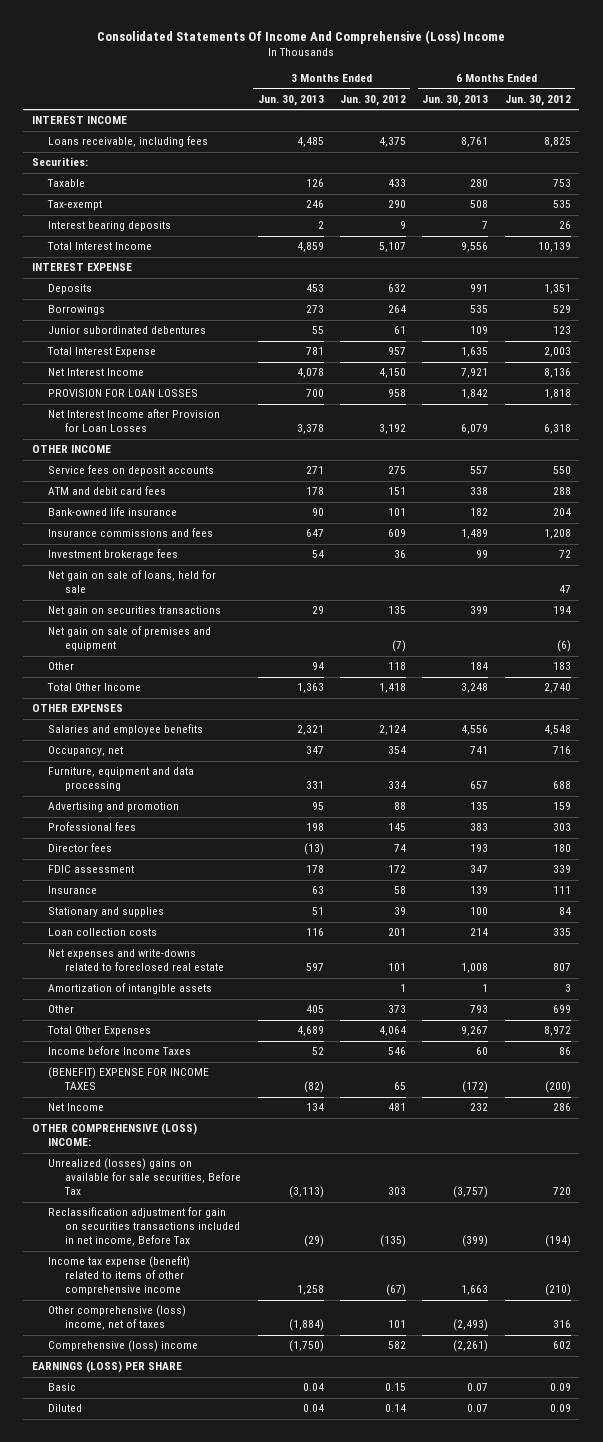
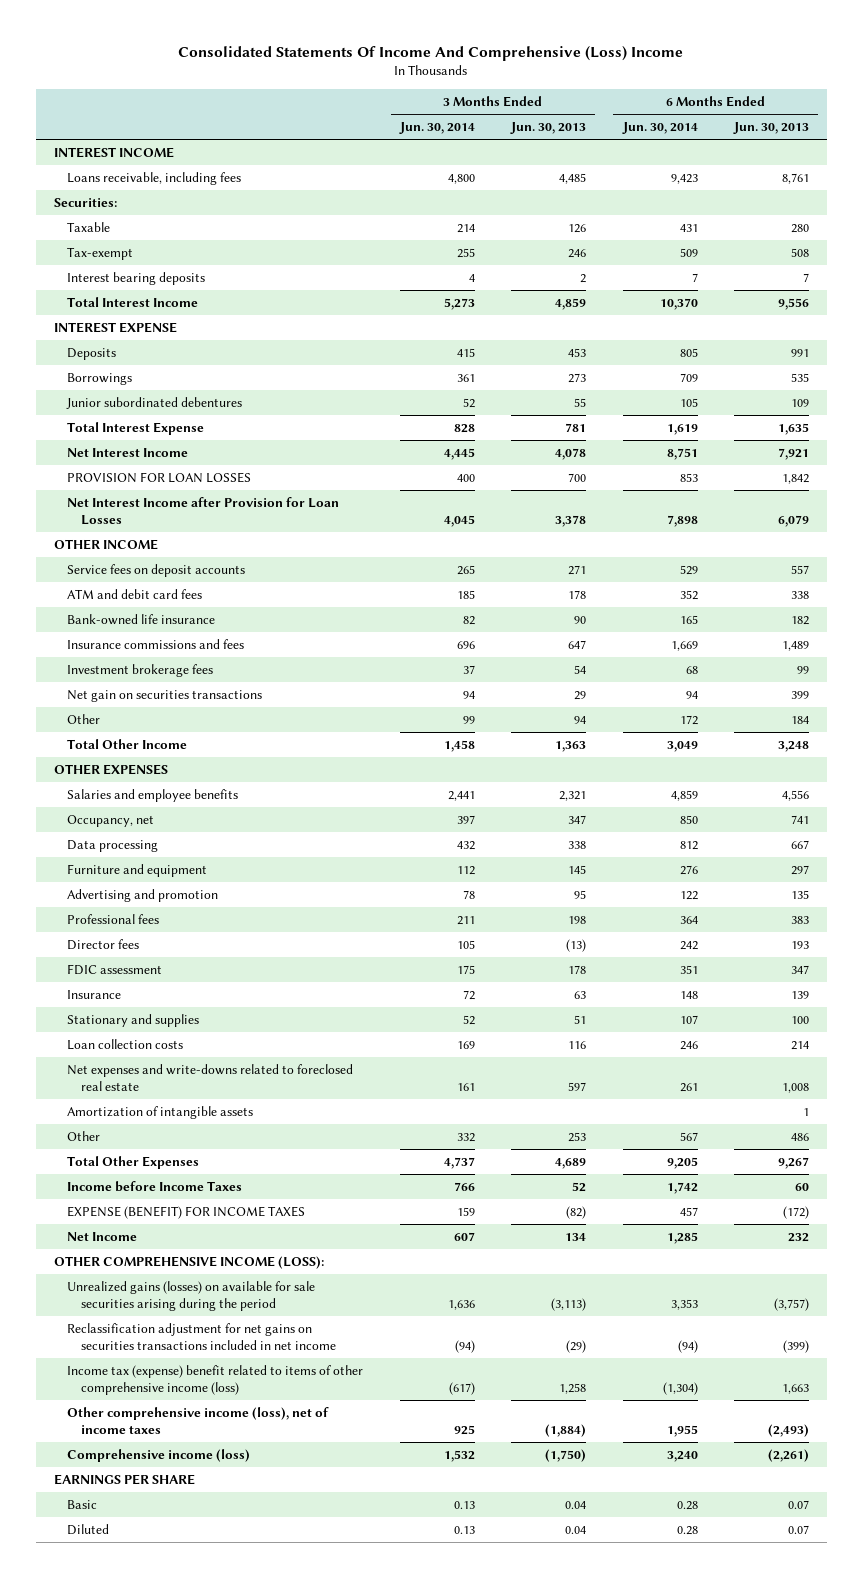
[340,95,407,107] Jun. 30, 2012 -> none
[504,95,571,107] Jun. 30, 2012 -> none
none -> [398,122,475,135] Jun. 30, 2014
none -> [621,122,698,135] Jun. 30, 2014
[48,570,217,594] Net gain on sale of loans, held for sale -> none
[48,626,212,652] Net gain on sale of premises and equipment -> none
none -> [67,840,159,853] Data processing
[48,767,195,792] Furniture, equipment and data processing -> [67,864,208,878] Furniture and equipment
[305,781,324,790] 331 -> [568,865,587,875] 145
[470,781,489,790] 657 -> [790,865,809,876] 297
[305,1005,324,1014] 405 -> [568,1132,587,1143] 253
[470,1005,489,1014] 793 -> [790,1133,809,1142] 486
[48,1067,210,1091] (BENEFIT) EXPENSE FOR INCOME TAXES -> [67,1206,306,1220] EXPENSE (BENEFIT) FOR INCOME TAXES
[31,1123,197,1147] OTHER COMPREHENSIVE (LOSS) INCOME: -> [53,1256,324,1270] OTHER COMPREHENSIVE INCOME (LOSS):
[48,1158,242,1196] Unrealized (losses) gains on available for sale securities, Before Tax -> [67,1281,316,1312] Unrealized gains (losses) on available for sale securities arising during the period
[48,1207,241,1247] Reclassification adjustment for gain on securities transactions included in net income, Before Tax -> [67,1323,337,1351] Reclassification adjustment for net gains on securities transactions included in net income
[48,1256,191,1296] Income tax expense (benefit) related to items of other comprehensive income -> [67,1365,364,1396] Income tax (expense) benefit related to items of other comprehensive income (loss)
[48,1305,187,1331] Other comprehensive (loss) income, net of taxes -> [67,1407,330,1435] Other comprehensive income (loss), net of income taxes
[48,1340,199,1353] Comprehensive (loss) income -> [67,1449,251,1463] Comprehensive income (loss)
[31,1361,182,1374] EARNINGS (LOSS) PER SHARE -> [53,1474,195,1486] EARNINGS PER SHARE

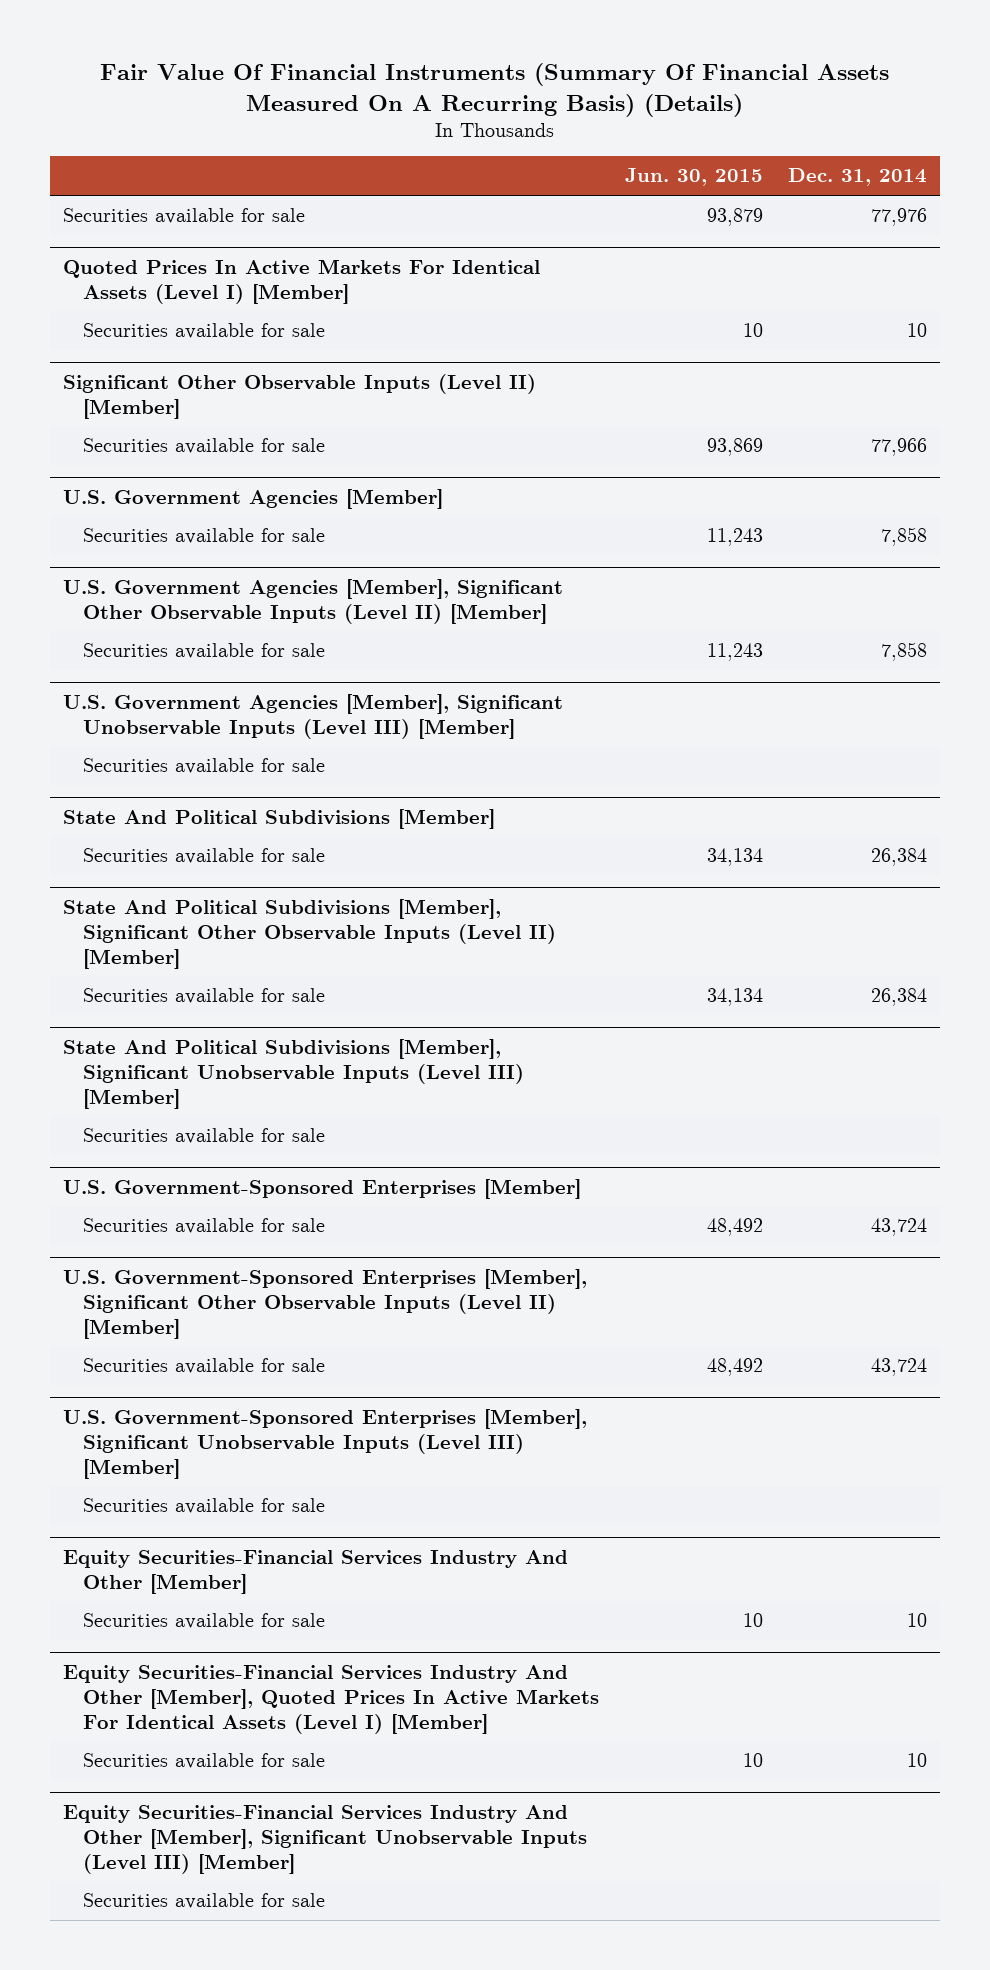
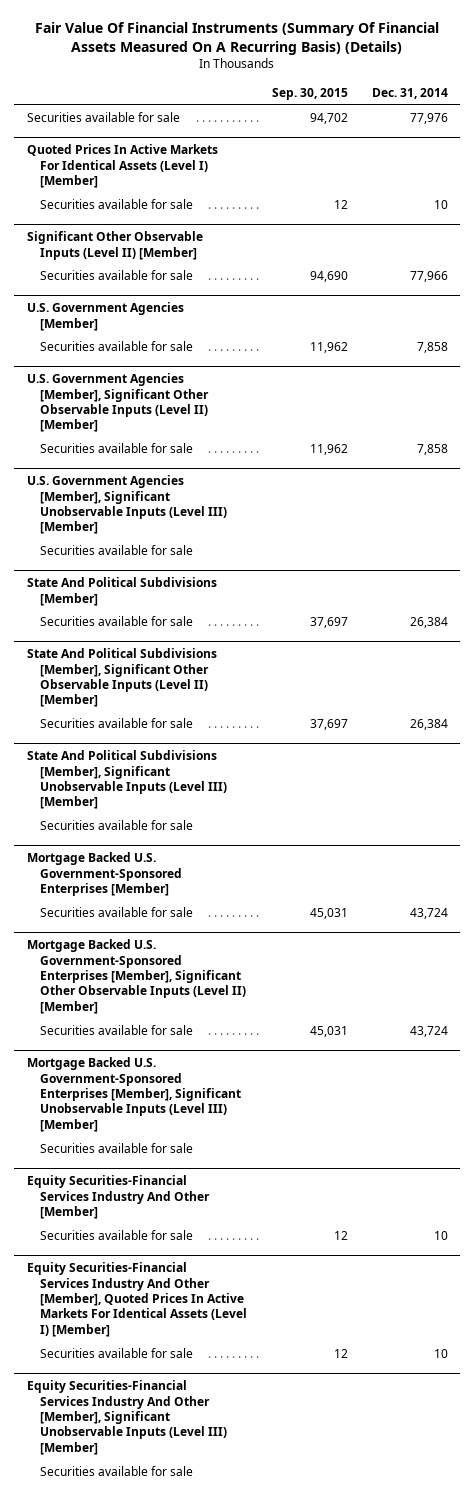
[624,168,763,187] Jun. 30, 2015 -> none
none -> [271,88,348,101] Sep. 30, 2015
[63,1178,582,1199] U.S. Government-Sponsored Enterprises [Member] -> [26,852,183,896] Mortgage Backed U.S. Government-Sponsored Enterprises [Member]
[63,1268,588,1339] U.S. Government-Sponsored Enterprises [Member], Significant Other Observable Inputs (Level II) [Member] -> [26,939,247,1014] Mortgage Backed U.S. Government-Sponsored Enterprises [Member], Significant Other Observable Inputs (Level II) [Member]
[63,1408,588,1479] U.S. Government-Sponsored Enterprises [Member], Significant Unobservable Inputs (Level III) [Member] -> [26,1057,242,1132] Mortgage Backed U.S. Government-Sponsored Enterprises [Member], Significant Unobservable Inputs (Level III) [Member]

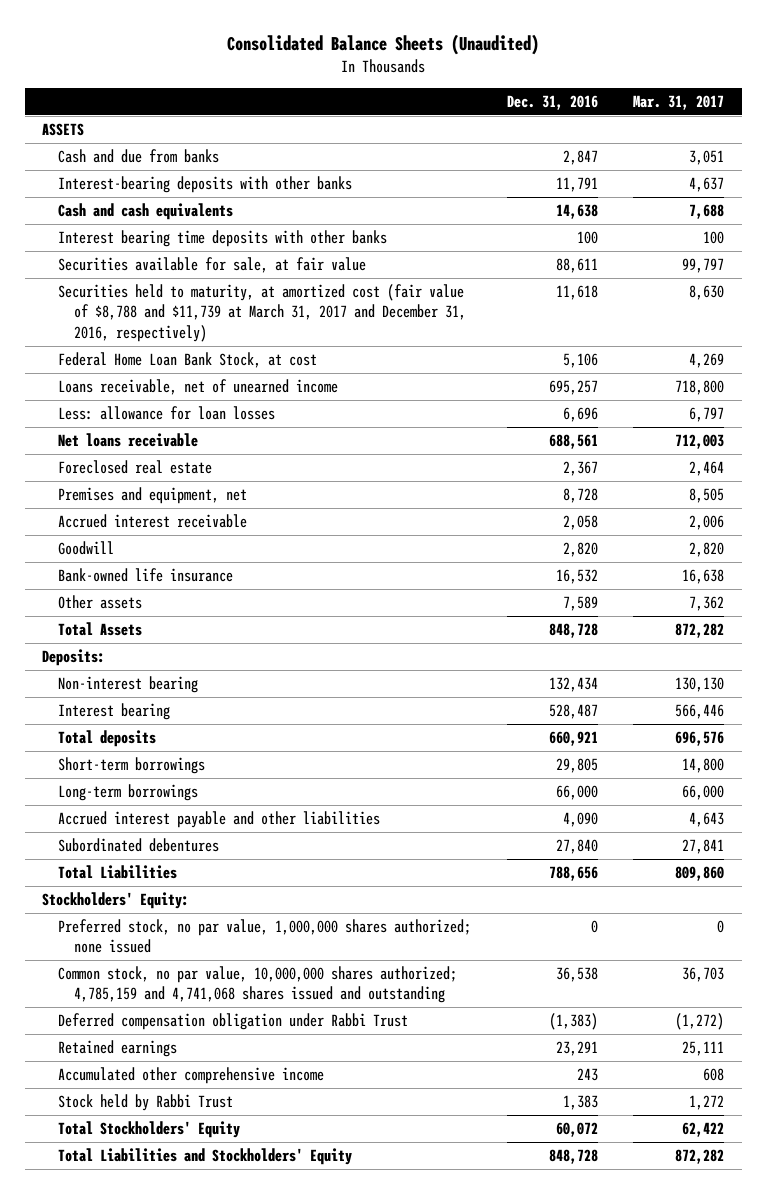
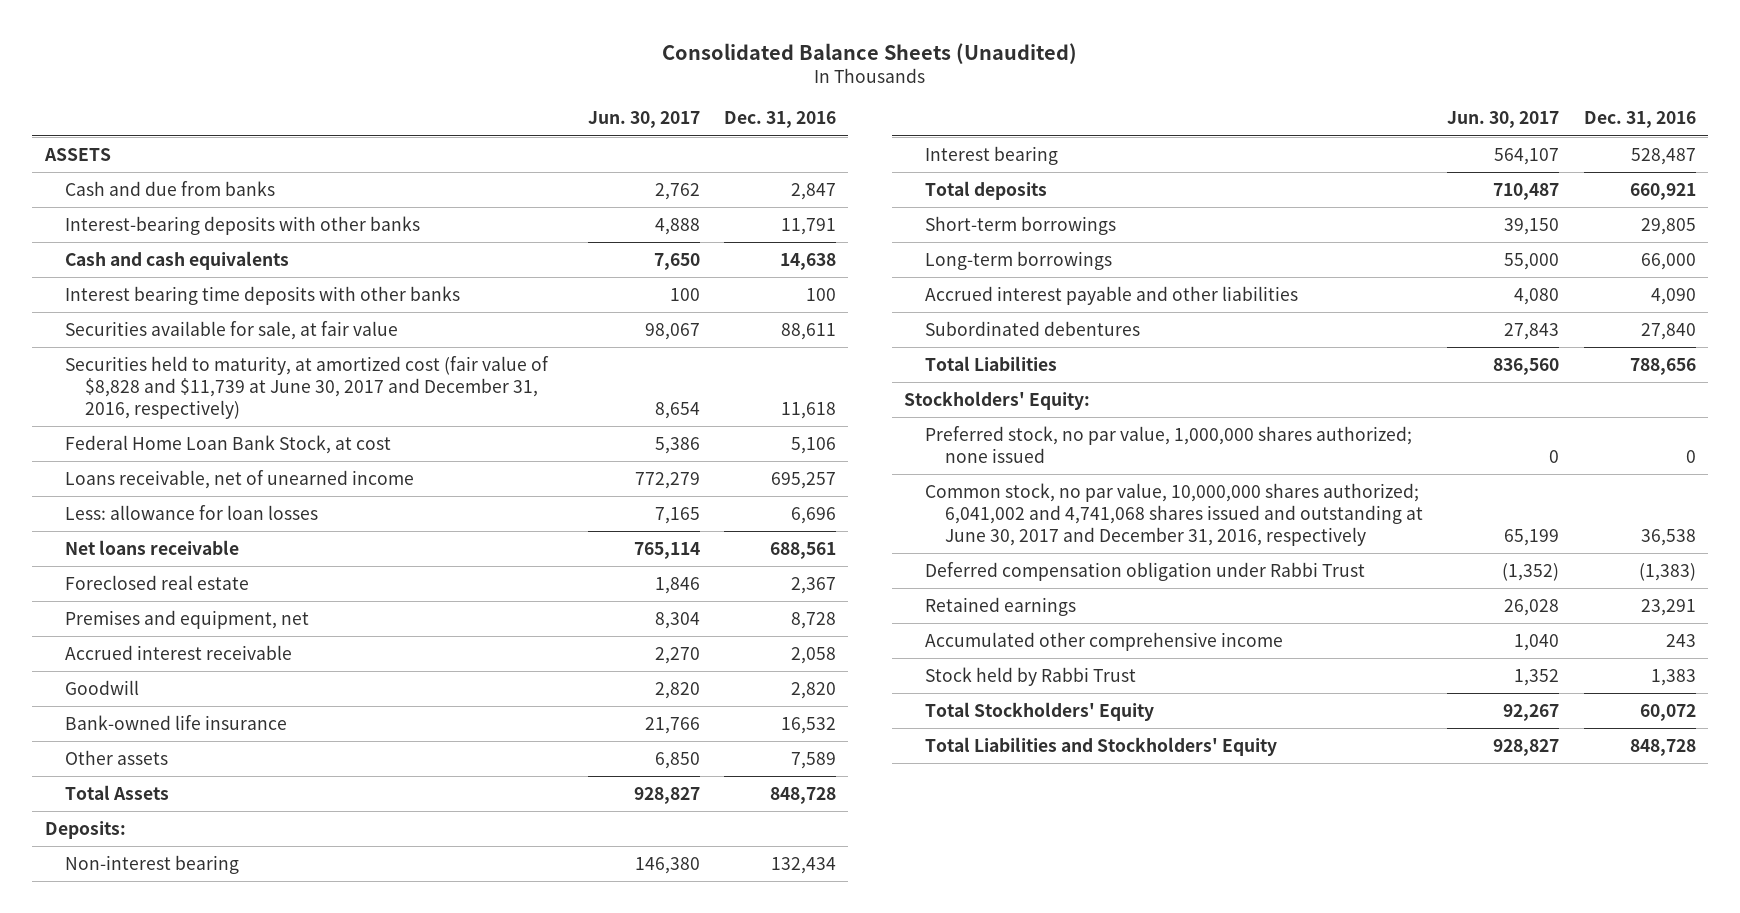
[632,94,724,110] Mar. 31, 2017 -> none
none -> [587,111,700,129] Jun. 30, 2017
[58,284,466,342] Securities held to maturity, at amortized cost (fair value of $8,788 and $11,739 at March 31, 2017 and December 31, 2016, respectively) -> [64,355,549,420] Securities held to maturity, at amortized cost (fair value of $8,828 and $11,739 at June 30, 2017 and December 31, 2016, respectively)
[58,966,458,1004] Common stock, no par value, 10,000,000 shares authorized; 4,785,159 and 4,741,068 shares issued and outstanding -> [924,482,1423,547] Common stock, no par value, 10,000,000 shares authorized; 6,041,002 and 4,741,068 shares issued and outstanding at June 30, 2017 and December 31, 2016, respectively

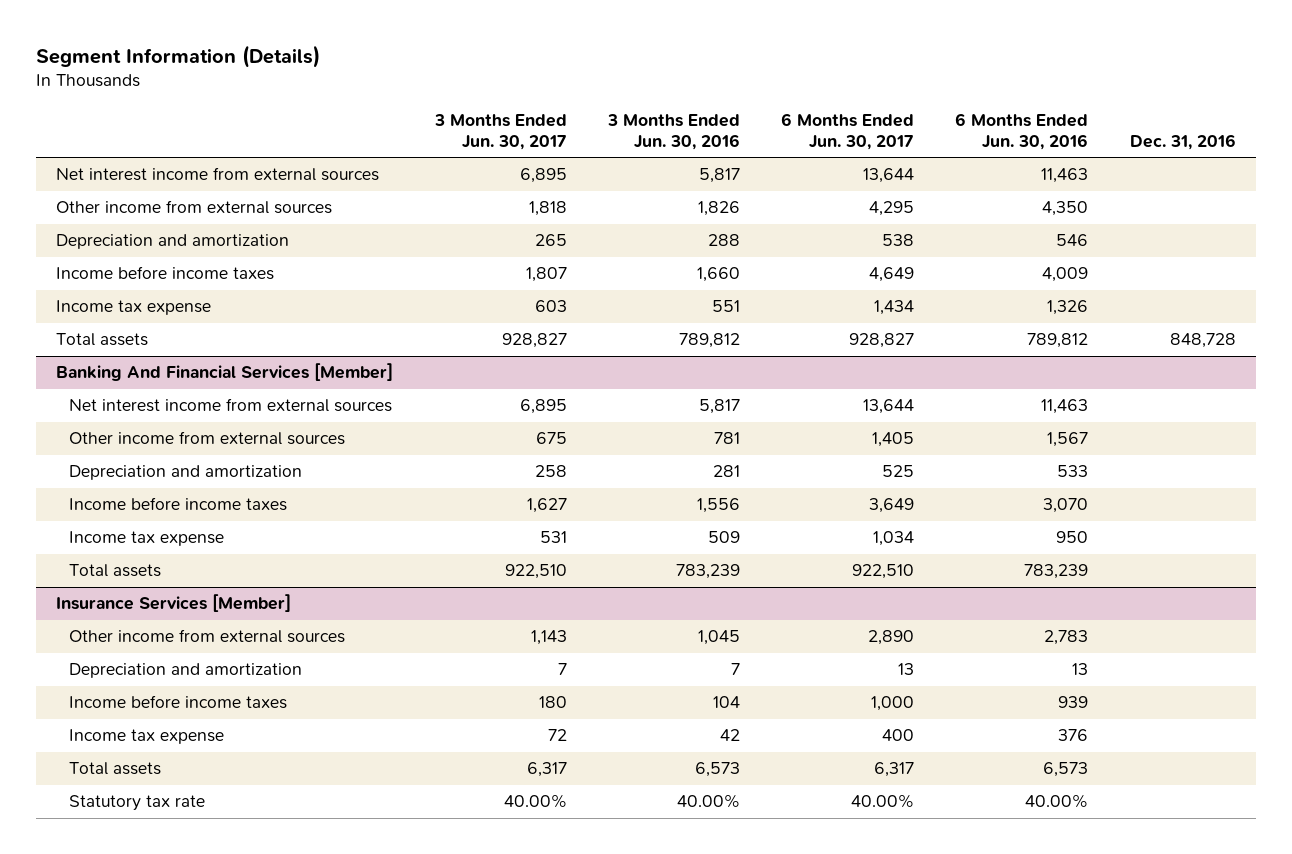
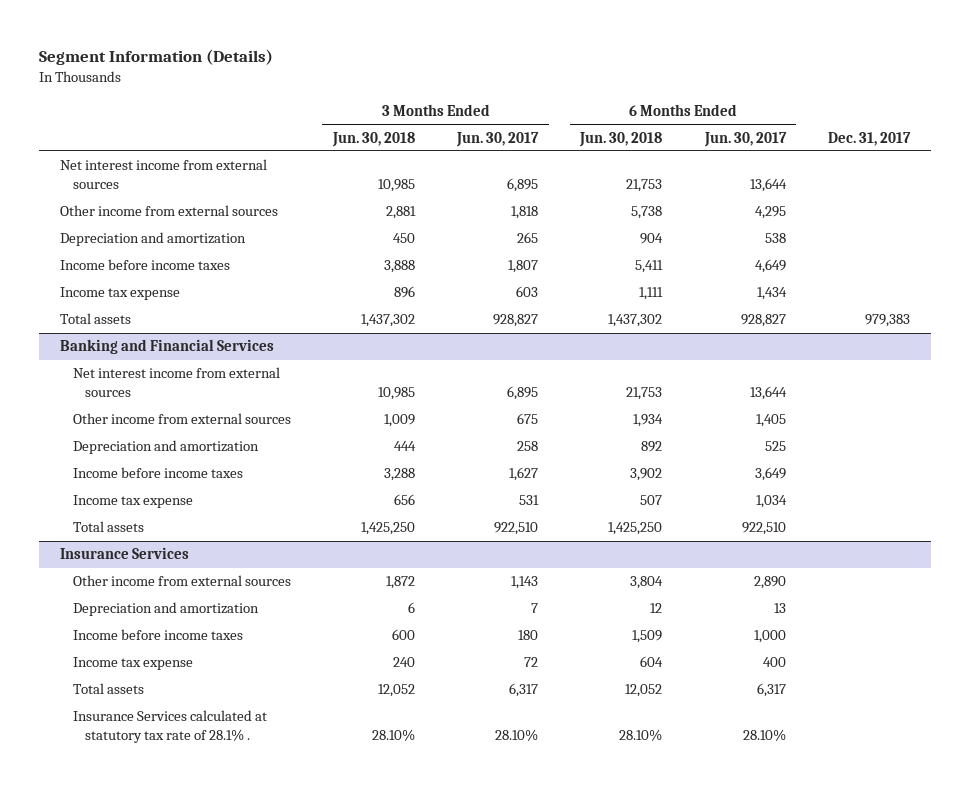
[606,114,740,150] 3 Months Ended Jun. 30, 2016 -> none
[955,113,1089,150] 6 Months Ended Jun. 30, 2016 -> none
[1129,133,1236,150] Dec. 31, 2016 -> none
none -> [331,131,415,147] Jun. 30, 2018
none -> [579,131,663,147] Jun. 30, 2018
none -> [828,131,912,146] Dec. 31, 2017
[56,363,394,382] Banking And Financial Services [Member] -> [60,339,275,355] Banking and Financial Services
[56,594,292,613] Insurance Services [Member] -> [60,547,190,560] Insurance Services
[68,795,205,812] Statutory tax rate -> [72,710,267,744] Insurance Services calculated at statutory tax rate of 28.1% .
[503,794,567,809] 40.00% -> [495,729,539,742] 28.10%
[851,794,915,809] 40.00% -> [742,729,786,742] 28.10%

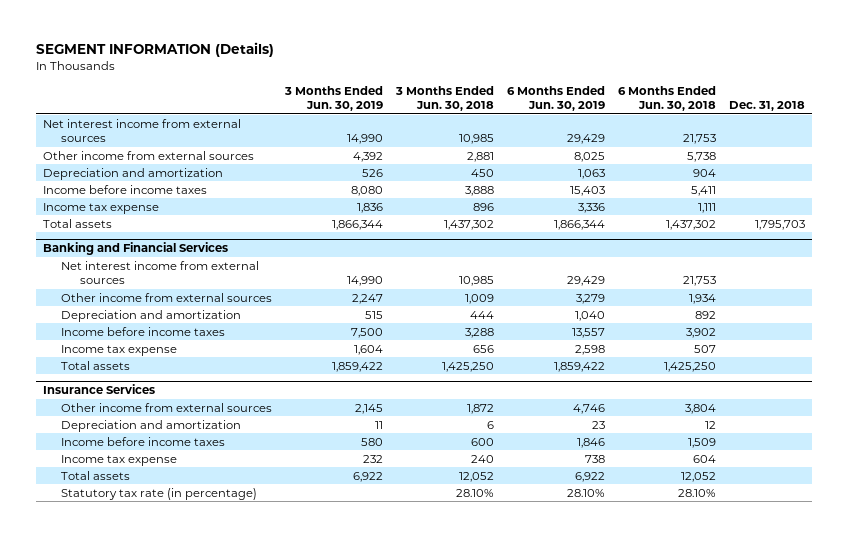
[39,49,274,66] Segment Information (Details) -> [36,42,275,58] SEGMENT INFORMATION (Details)
[456,131,540,147] Jun. 30, 2017 -> none
[703,131,787,147] Jun. 30, 2017 -> none
[828,131,912,146] Dec. 31, 2017 -> none
none -> [284,85,384,111] 3 Months Ended Jun. 30, 2019
none -> [507,85,606,111] 6 Months Ended Jun. 30, 2019
none -> [729,100,806,111] Dec. 31, 2018
[72,710,267,744] Insurance Services calculated at statutory tax rate of 28.1% . -> [61,487,258,500] Statutory tax rate (in percentage)

